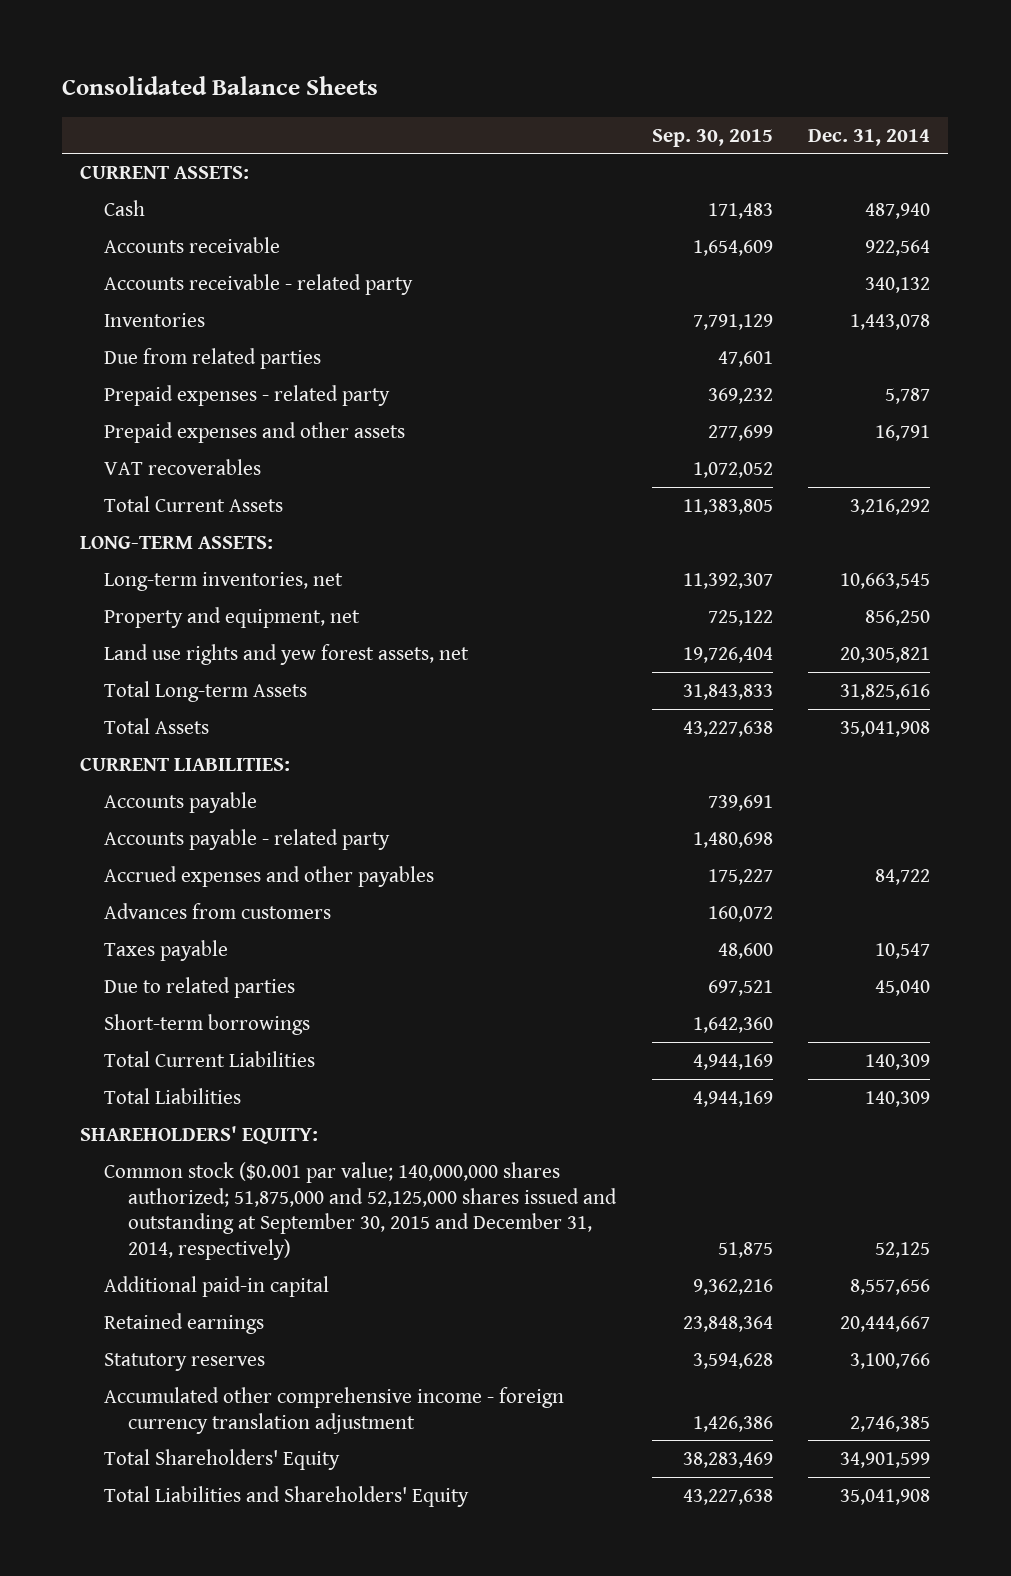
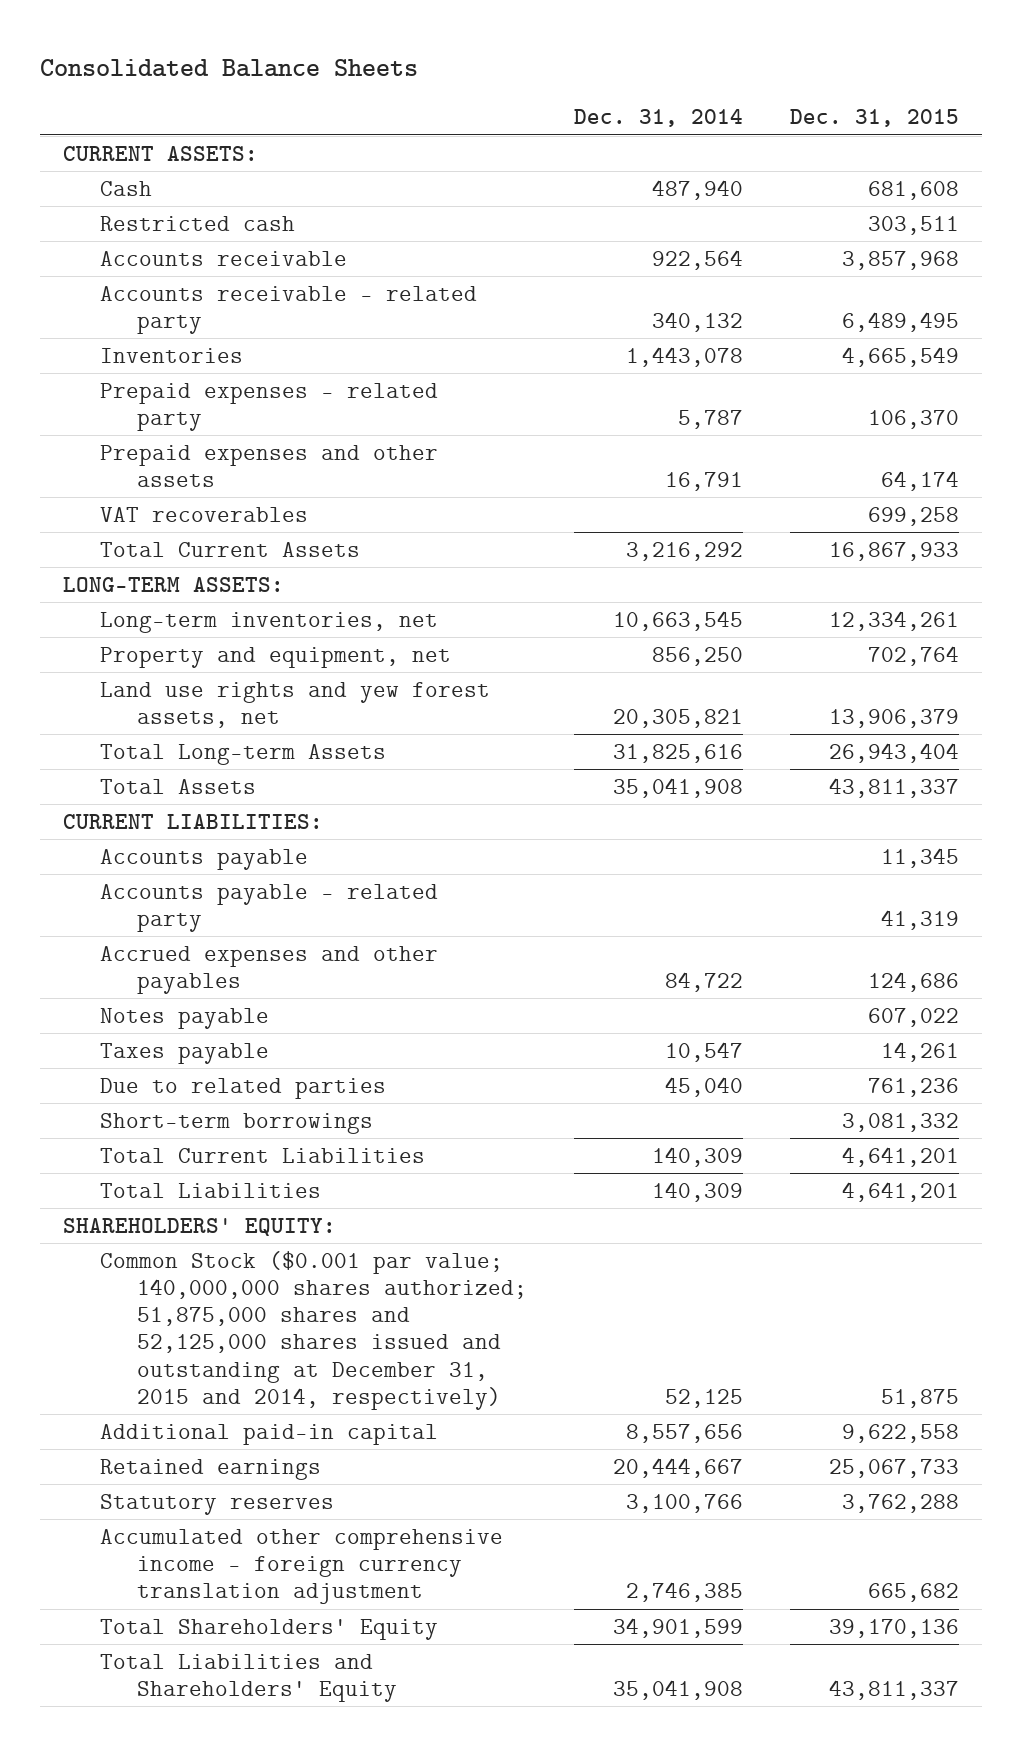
[651,128,773,147] Sep. 30, 2015 -> none
none -> [789,109,959,128] Dec. 31, 2015
none -> [99,215,295,231] Restricted cash
[104,347,322,369] Due from related parties -> none
[104,902,332,919] Advances from customers -> none
none -> [99,1007,269,1029] Notes payable
[104,1161,617,1260] Common stock ($0.001 par value; 140,000,000 shares authorized; 51,875,000 and 52,125,000 shares issued and outstanding at September 30, 2015 and December 31, 2014, respectively) -> [99,1250,527,1410] Common Stock ($0.001 par value; 140,000,000 shares authorized; 51,875,000 shares and 52,125,000 shares issued and outstanding at December 31, 2015 and 2014, respectively)

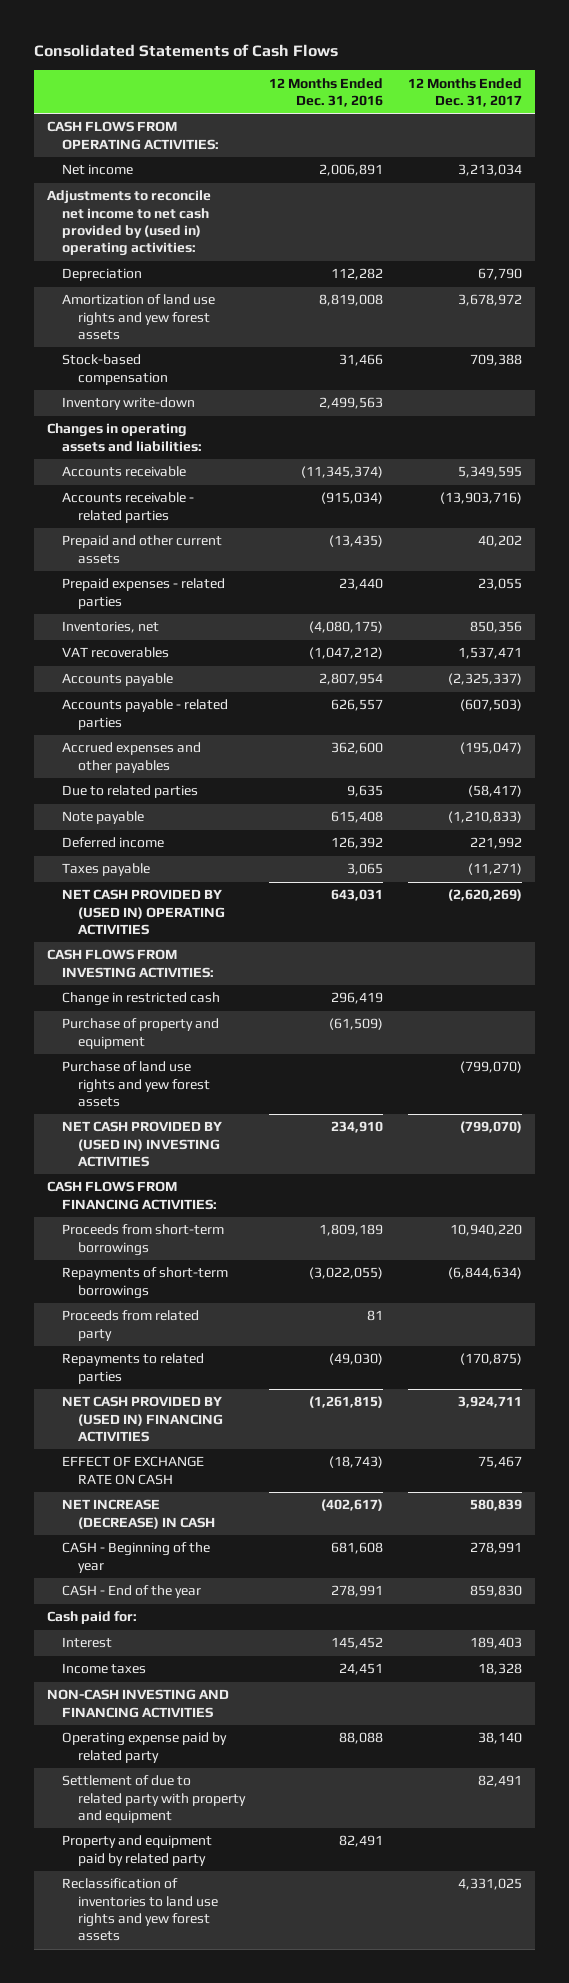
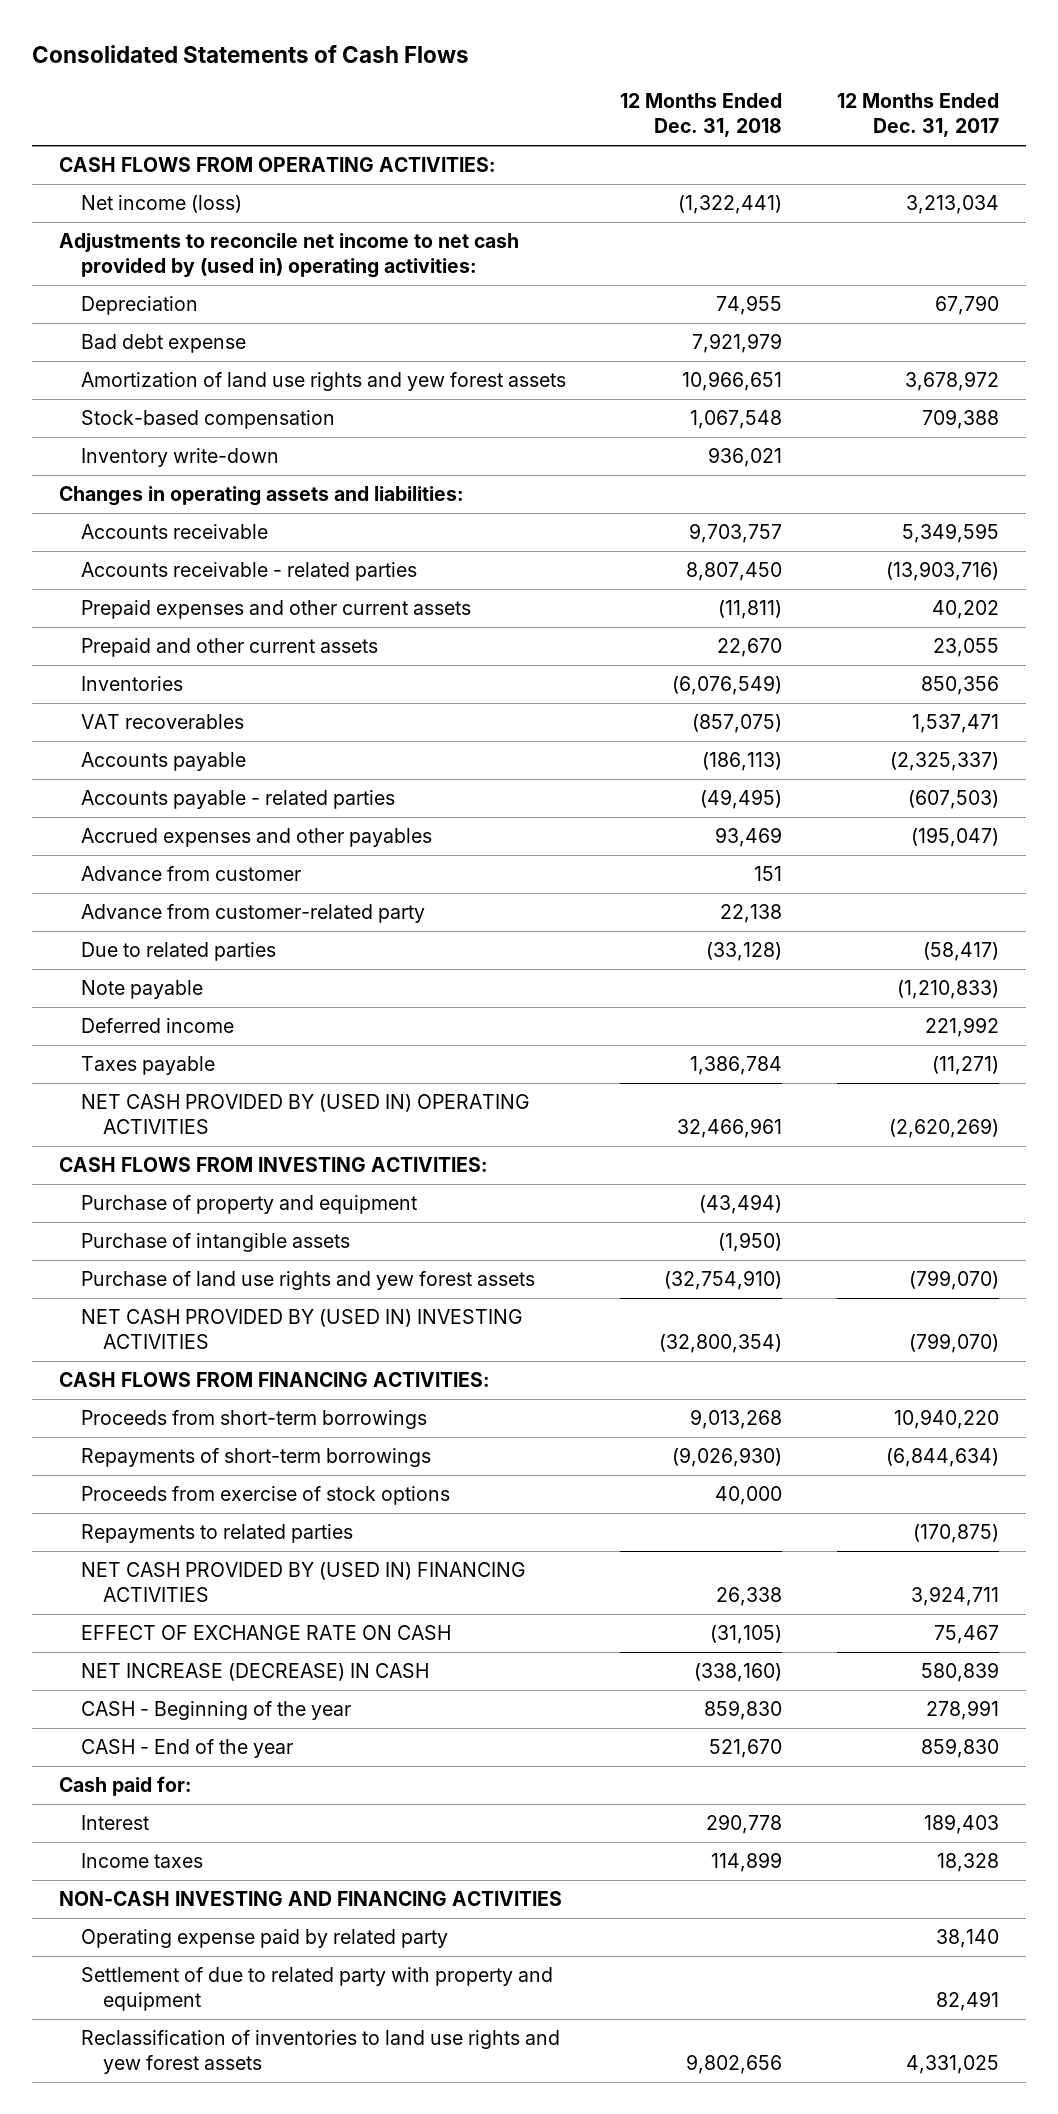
[269,77,384,108] 12 Months Ended Dec. 31, 2016 -> none
none -> [620,93,783,138] 12 Months Ended Dec. 31, 2018
[62,164,134,176] Net income -> [81,195,243,214] Net income (loss)
none -> [81,334,247,354] Bad debt expense
[62,578,226,609] Prepaid expenses - related parties -> none
none -> [81,600,472,620] Prepaid expenses and other current assets
[478,535,523,548] 40,202 -> [932,638,999,658] 23,055
[62,621,160,634] Inventories, net -> [81,676,184,692] Inventories
none -> [81,866,302,882] Advance from customer
none -> [81,904,426,924] Advance from customer-related party
[62,992,221,1007] Change in restricted cash -> none
none -> [81,1233,351,1253] Purchase of intangible assets
[62,1310,200,1341] Proceeds from related party -> none
none -> [81,1486,451,1506] Proceeds from exercise of stock options
[62,1835,213,1866] Property and equipment paid by related party -> none

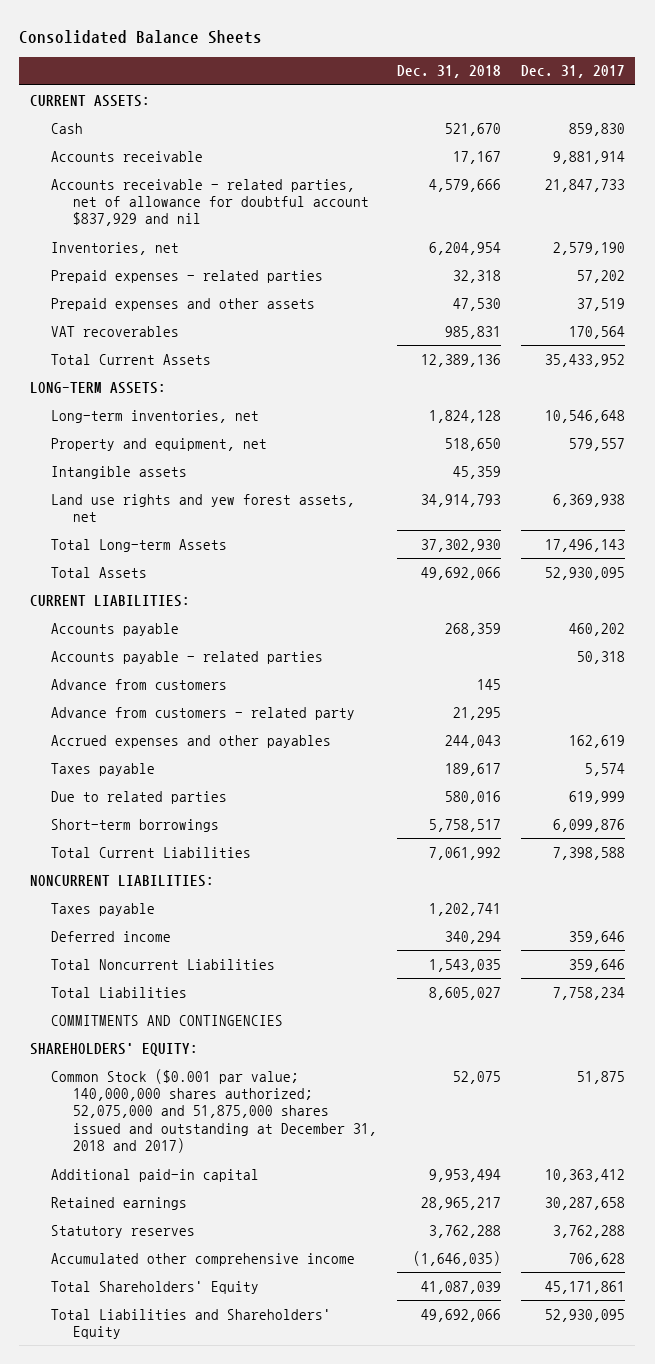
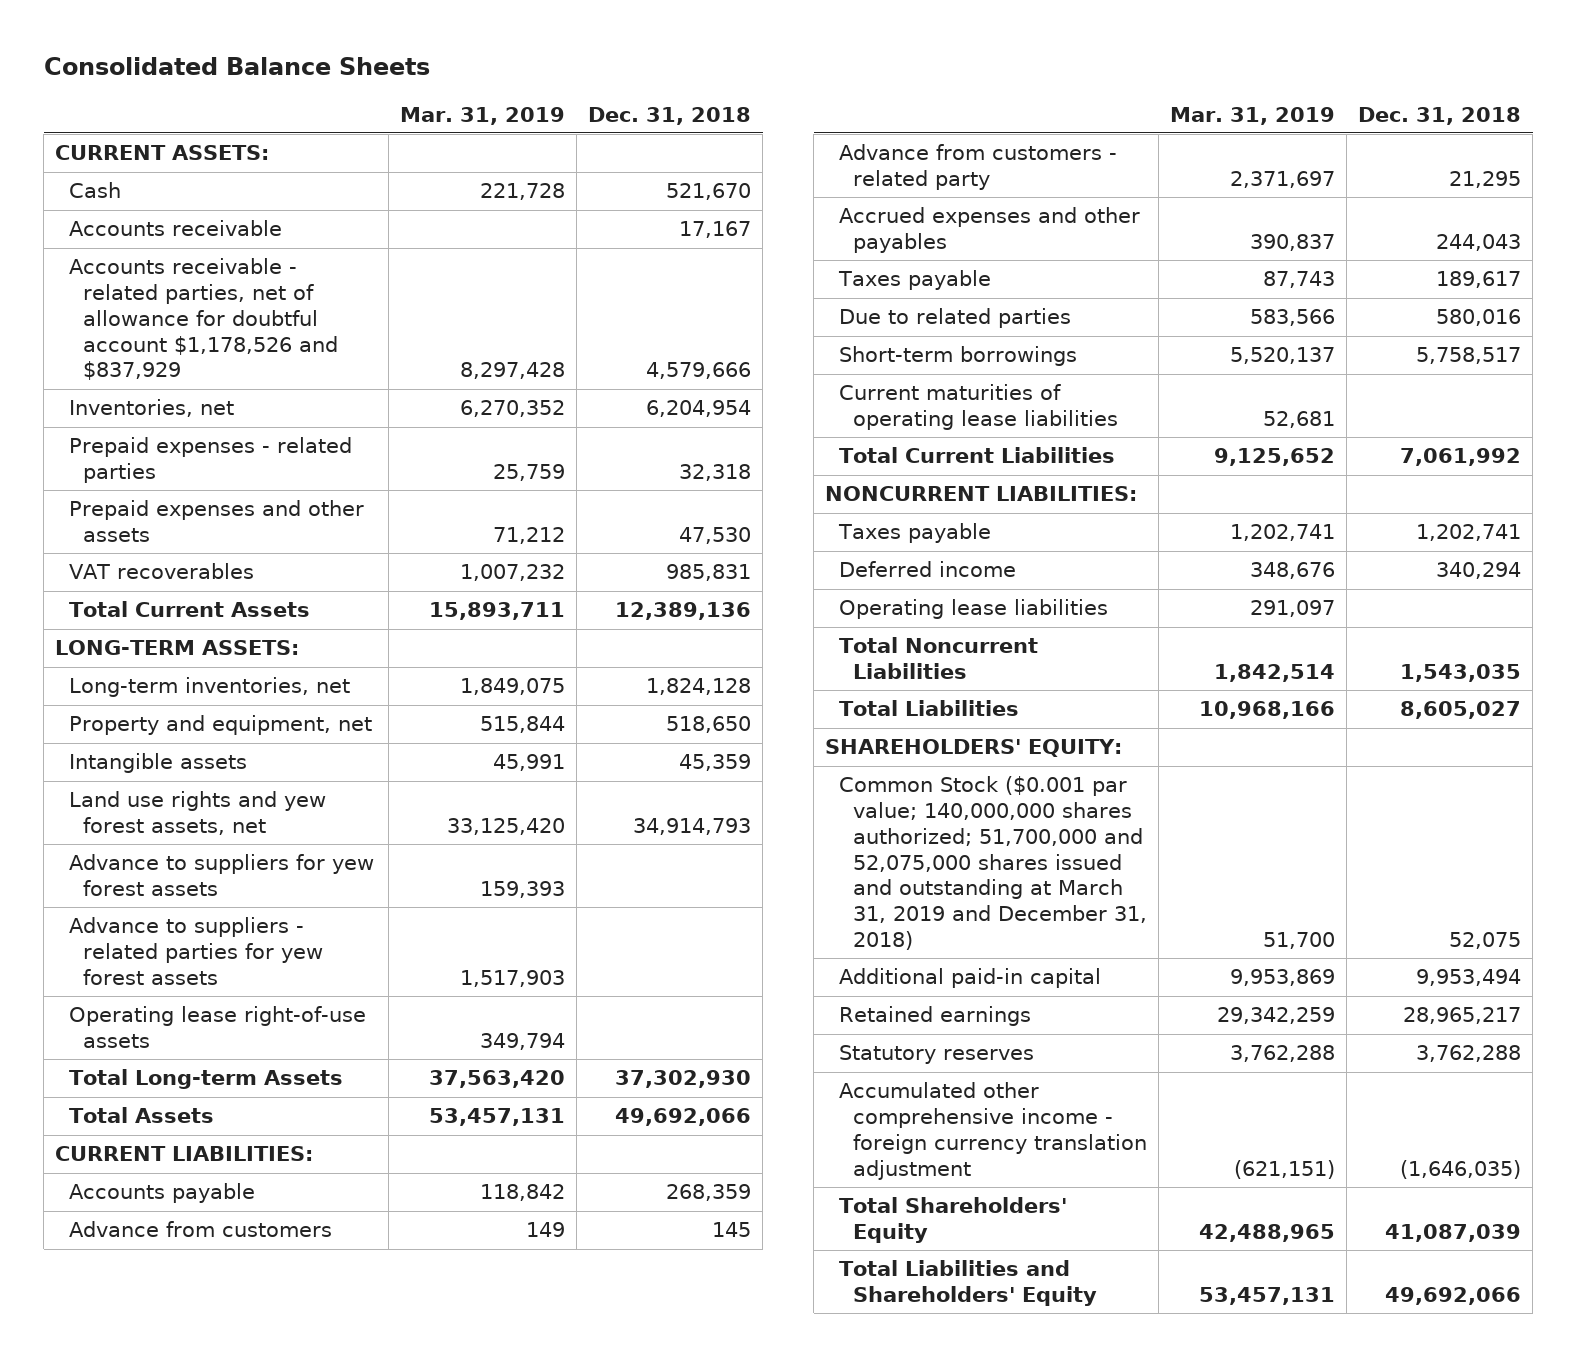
[520,65,625,79] Dec. 31, 2017 -> none
none -> [400,106,566,125] Mar. 31, 2019
[51,178,369,227] Accounts receivable - related parties, net of allowance for doubtful account $837,929 and nil -> [69,258,339,381] Accounts receivable - related parties, net of allowance for doubtful account $1,178,526 and $837,929
none -> [69,854,375,897] Advance to suppliers for yew forest assets
none -> [69,917,324,985] Advance to suppliers - related parties for yew forest assets
none -> [69,1006,367,1049] Operating lease right-of-use assets
[51,650,324,664] Accounts payable - related parties -> none
none -> [839,384,1119,431] Current maturities of operating lease liabilities
none -> [839,599,1109,620] Operating lease liabilities
[51,1014,284,1026] COMMITMENTS AND CONTINGENCIES -> none
[51,1068,377,1154] Common Stock ($0.001 par value; 140,000,000 shares authorized; 52,075,000 and 51,875,000 shares issued and outstanding at December 31, 2018 and 2017) -> [839,776,1148,951] Common Stock ($0.001 par value; 140,000,000 shares authorized; 51,700,000 and 52,075,000 shares issued and outstanding at March 31, 2019 and December 31, 2018)
[51,1252,356,1266] Accumulated other comprehensive income -> [839,1082,1148,1180] Accumulated other comprehensive income - foreign currency translation adjustment

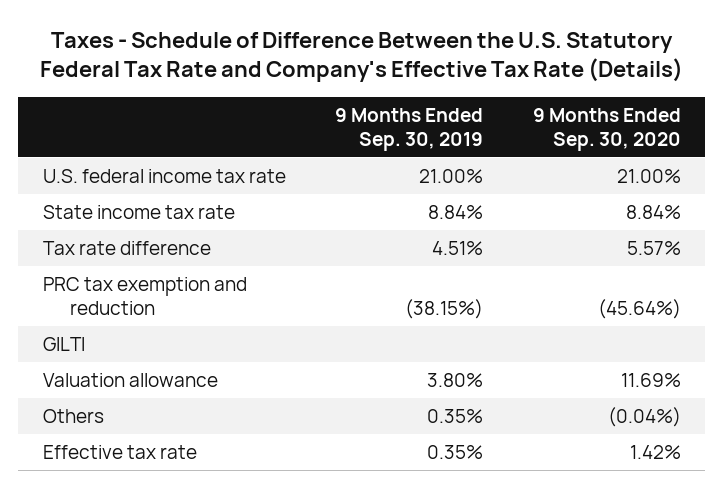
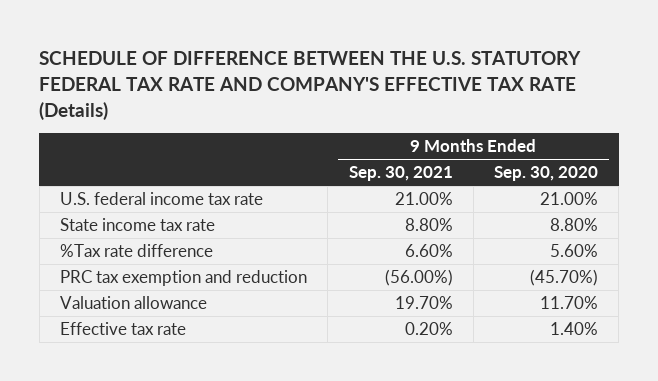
[39,31,683,83] Taxes - Schedule of Difference Between the U.S. Statutory Federal Tax Rate and Company's Effective Tax Rate (Details) -> [39,51,582,120] SCHEDULE OF DIFFERENCE BETWEEN THE U.S. STATUTORY FEDERAL TAX RATE AND COMPANY'S EFFECTIVE TAX RATE (Details)
[335,107,484,151] 9 Months Ended Sep. 30, 2019 -> none
none -> [348,166,453,182] Sep. 30, 2021
[42,337,85,352] GILTI -> none
[42,409,104,424] Others -> none
[625,205,681,220] 8.84% -> [550,217,599,231] 8.80%
[42,241,211,256] Tax rate difference -> [60,243,214,257] %Tax rate difference
[626,241,681,256] 5.57% -> [550,243,599,257] 5.60%
[597,299,681,320] (45.64%) -> [530,268,599,286] (45.70%)
[620,373,681,388] 11.69% -> [540,295,599,309] 11.70%
[629,445,681,460] 1.42% -> [550,321,599,335] 1.40%

